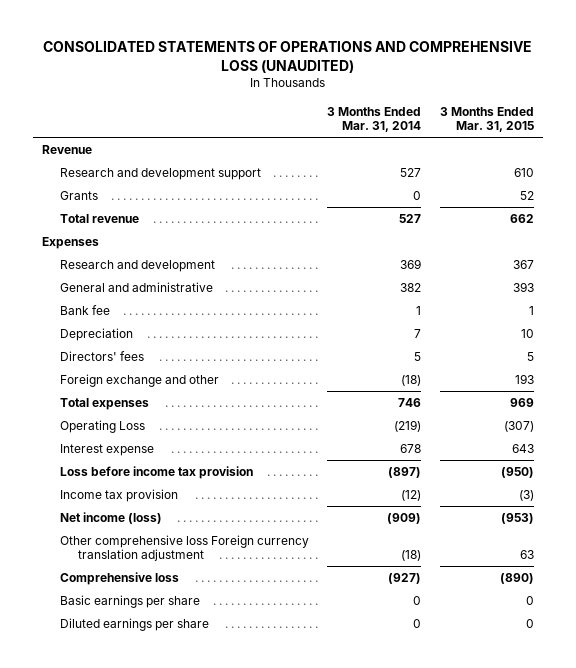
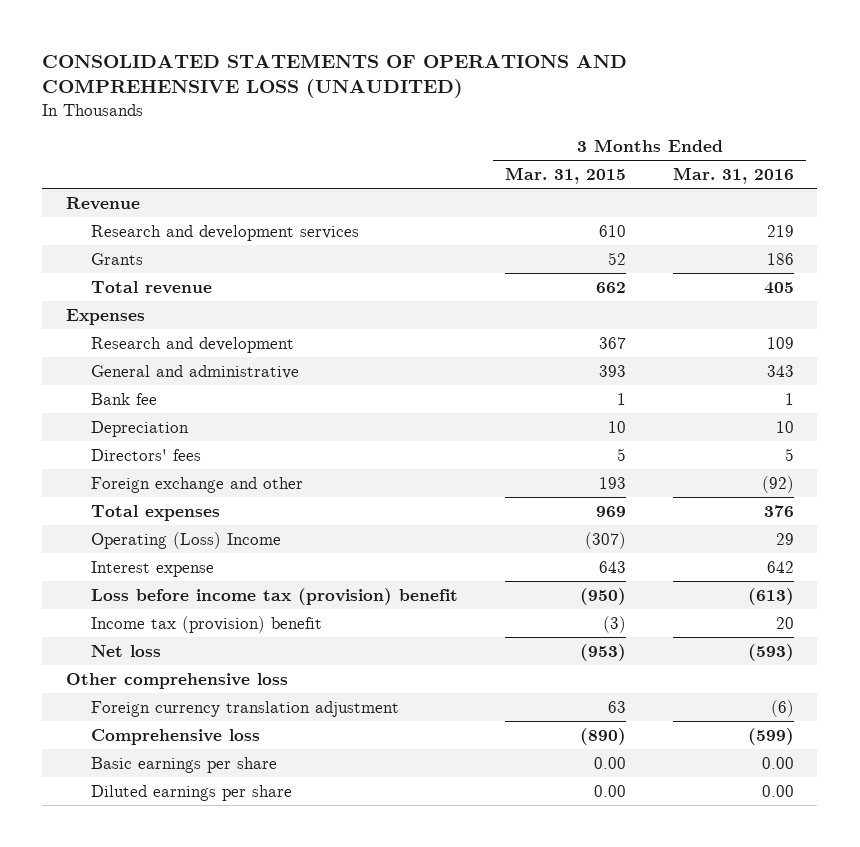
[327,106,422,133] 3 Months Ended Mar. 31, 2014 -> none
none -> [673,166,795,184] Mar. 31, 2016
[60,167,262,180] Research and development support -> [91,224,360,241] Research and development services
[60,419,146,433] Operating Loss -> [91,531,282,549] Operating (Loss) Income
[60,465,254,479] Loss before income tax provision -> [91,587,459,605] Loss before income tax (provision) benefit
[60,488,179,502] Income tax provision -> [91,615,323,633] Income tax (provision) benefit
[60,511,163,524] Net income (loss) -> [91,644,162,657] Net loss
none -> [65,672,288,689] Other comprehensive loss
[60,534,310,562] Other comprehensive loss Foreign currency translation adjustment -> [91,700,400,717] Foreign currency translation adjustment
[525,595,534,605] 0 -> [594,756,627,769] 0.00
[525,618,534,628] 0 -> [594,784,627,797] 0.00

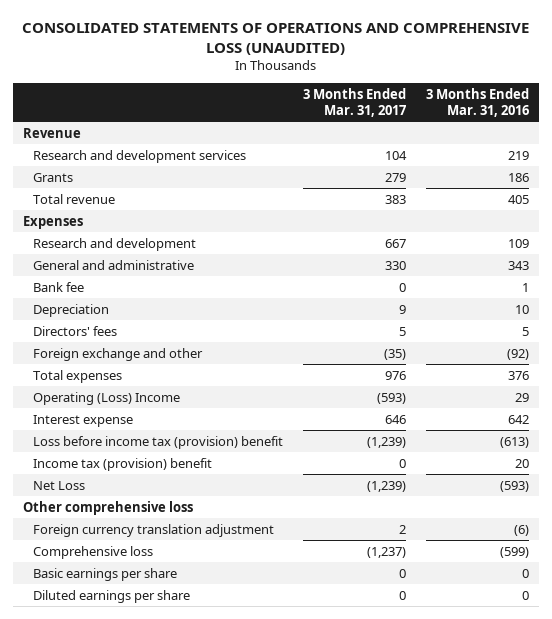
[505,166,627,184] Mar. 31, 2015 -> none
none -> [302,88,406,117] 3 Months Ended Mar. 31, 2017
[91,644,162,657] Net loss -> [32,480,85,490] Net Loss
[762,756,795,769] 0.00 -> [521,568,529,578] 0
[762,784,795,797] 0.00 -> [521,590,529,600] 0

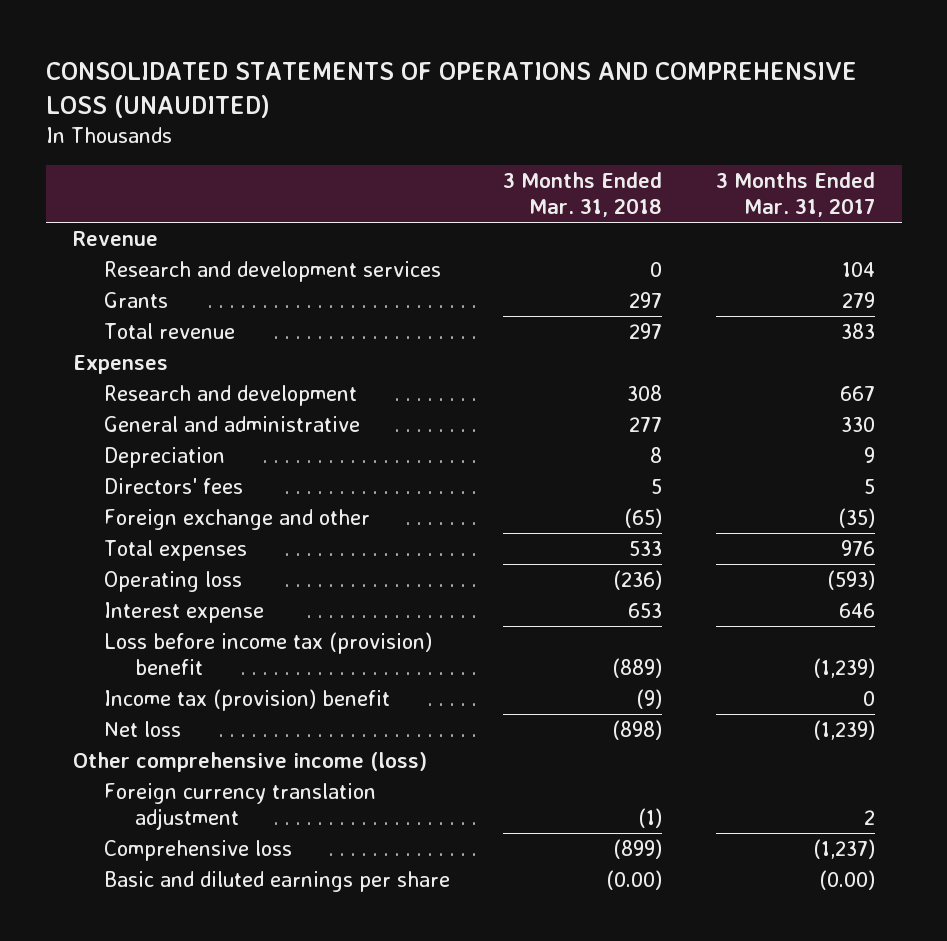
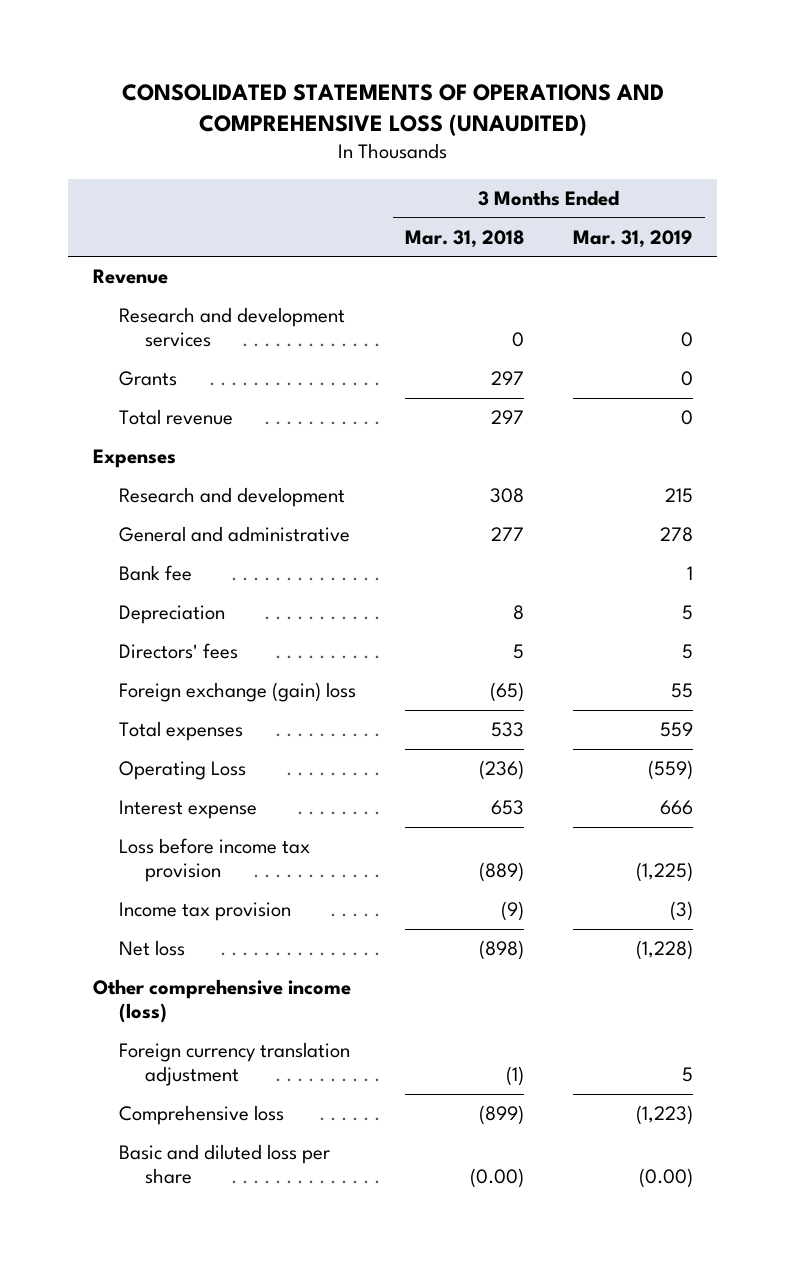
[715,172,875,217] 3 Months Ended Mar. 31, 2017 -> none
none -> [572,229,693,248] Mar. 31, 2019
none -> [118,565,192,582] Bank fee
[103,509,370,531] Foreign exchange and other -> [118,682,356,703] Foreign exchange (gain) loss
[103,571,242,593] Operating loss -> [118,761,246,781] Operating Loss
[103,632,432,675] Loss before income tax (provision) benefit -> [118,838,310,883] Loss before income tax provision
[103,689,390,712] Income tax (provision) benefit -> [118,902,291,922] Income tax provision
[103,871,450,893] Basic and diluted earnings per share -> [118,1144,330,1185] Basic and diluted loss per share

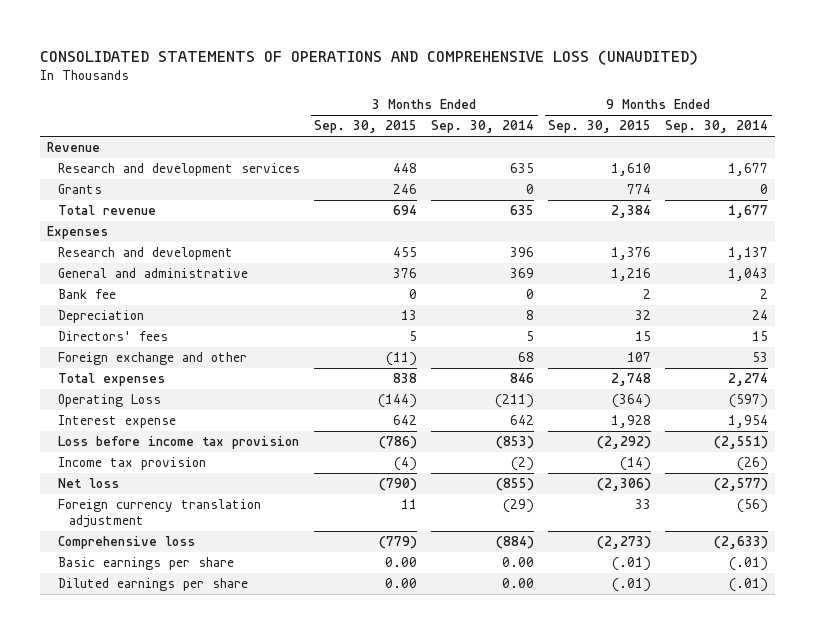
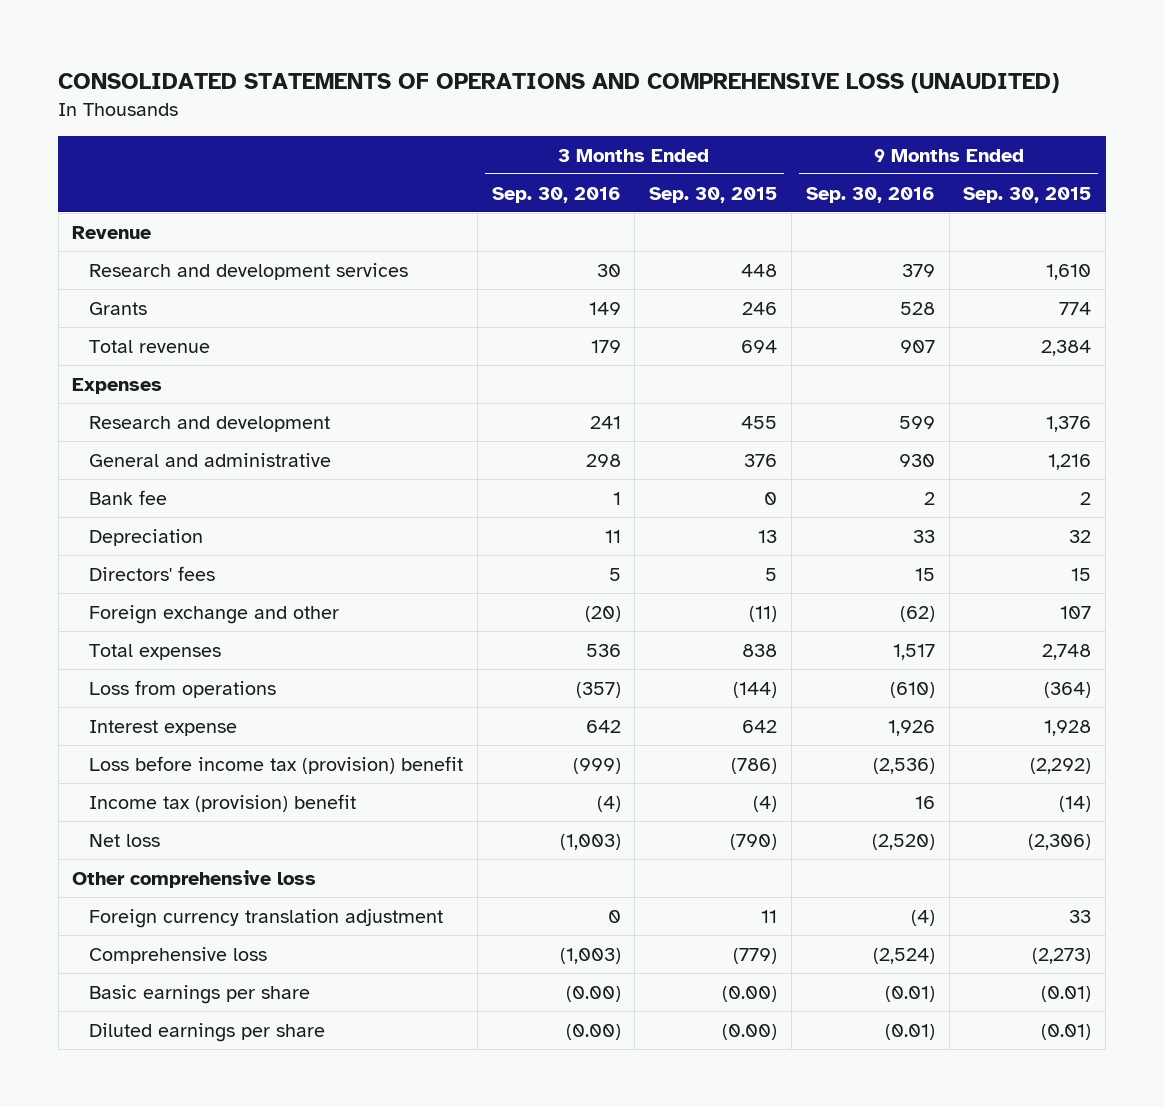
[431,120,535,134] Sep. 30, 2014 -> none
[665,120,769,134] Sep. 30, 2014 -> none
none -> [491,186,621,203] Sep. 30, 2016
none -> [805,186,935,203] Sep. 30, 2016
[58,394,162,408] Operating Loss -> [89,679,277,698] Loss from operations
[58,436,300,450] Loss before income tax provision -> [89,755,464,774] Loss before income tax (provision) benefit
[58,457,207,471] Income tax provision -> [89,793,357,812] Income tax (provision) benefit
none -> [72,869,317,888] Other comprehensive loss
[385,557,418,568] 0.00 -> [722,985,778,1002] (0.00)
[612,557,652,572] (.01) -> [1041,985,1092,1002] (0.01)
[385,578,418,589] 0.00 -> [722,1023,778,1040] (0.00)
[612,578,652,593] (.01) -> [1041,1023,1092,1040] (0.01)

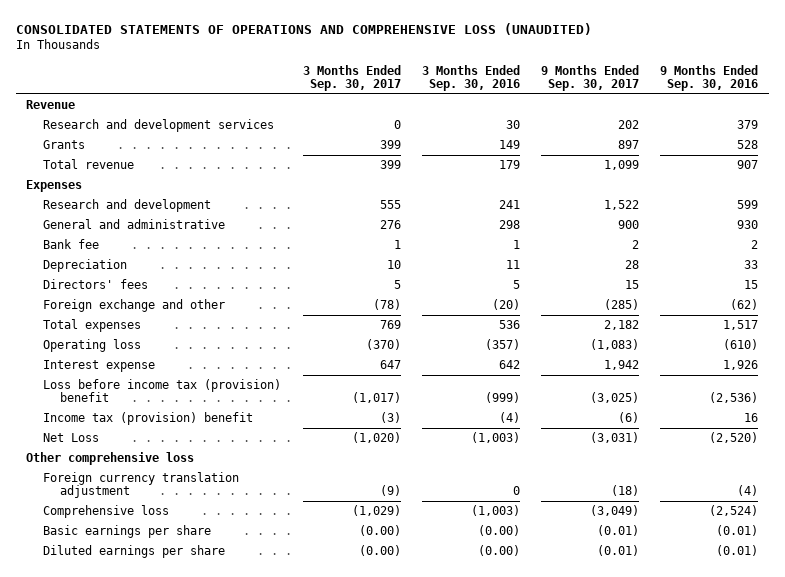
[649,186,778,203] Sep. 30, 2015 -> none
[963,186,1092,203] Sep. 30, 2015 -> none
none -> [302,64,401,91] 3 Months Ended Sep. 30, 2017
none -> [540,64,639,91] 9 Months Ended Sep. 30, 2017
[89,679,277,698] Loss from operations -> [43,339,142,353] Operating loss
[89,833,161,847] Net loss -> [43,433,100,443] Net Loss

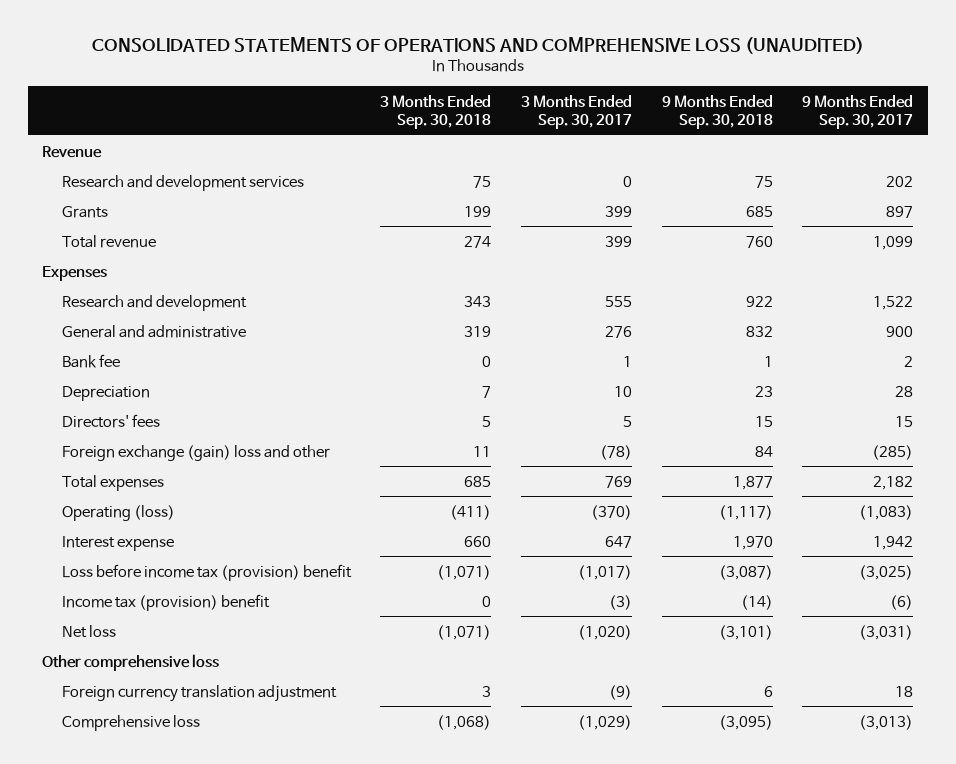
[421,64,520,91] 3 Months Ended Sep. 30, 2016 -> none
[660,64,759,91] 9 Months Ended Sep. 30, 2016 -> none
none -> [380,94,492,130] 3 Months Ended Sep. 30, 2018
none -> [661,94,773,130] 9 Months Ended Sep. 30, 2018
[43,299,226,313] Foreign exchange and other -> [61,444,330,461] Foreign exchange (gain) loss and other
[43,339,142,353] Operating loss -> [61,504,175,521] Operating (loss)
[43,433,100,443] Net Loss -> [61,624,116,638] Net loss
[43,525,212,539] Basic earnings per share -> none
[43,545,226,559] Diluted earnings per share -> none
[610,485,639,497] (18) -> [895,685,914,697] 18
[589,505,639,517] (3,049) -> [859,714,914,730] (3,013)

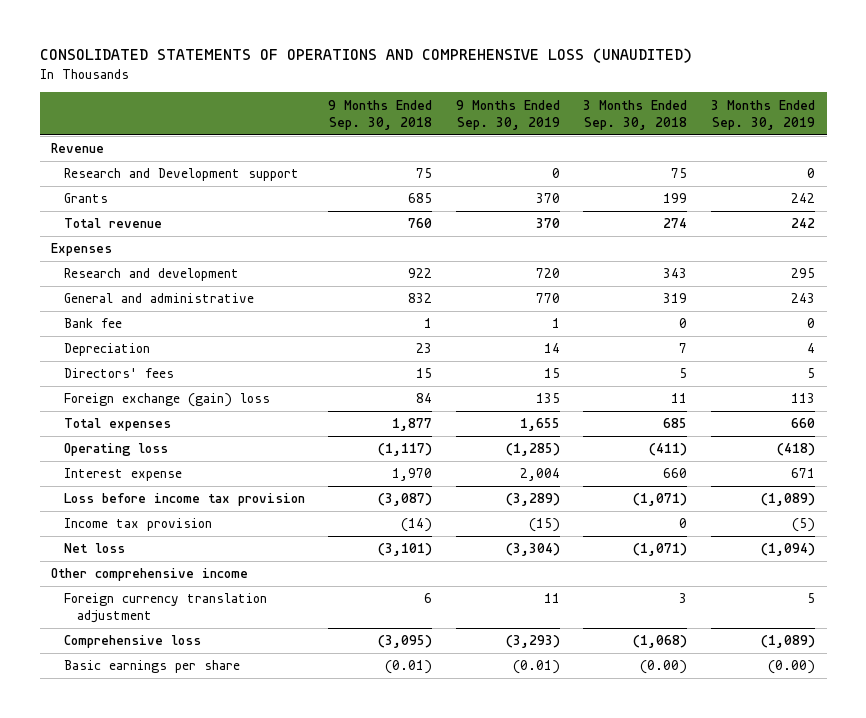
[520,94,632,130] 3 Months Ended Sep. 30, 2017 -> none
[802,94,914,130] 9 Months Ended Sep. 30, 2017 -> none
none -> [455,99,560,130] 9 Months Ended Sep. 30, 2019
none -> [710,99,815,130] 3 Months Ended Sep. 30, 2019
[61,174,304,191] Research and development services -> [64,168,300,182] Research and Development support
[61,444,330,461] Foreign exchange (gain) loss and other -> [64,393,271,408] Foreign exchange (gain) loss
[61,504,175,521] Operating (loss) -> [64,443,169,457] Operating loss
[61,563,352,581] Loss before income tax (provision) benefit -> [64,493,306,507] Loss before income tax provision
[61,593,270,611] Income tax (provision) benefit -> [64,518,213,532] Income tax provision
[42,653,220,671] Other comprehensive loss -> [51,568,249,582] Other comprehensive income
none -> [64,660,241,674] Basic earnings per share

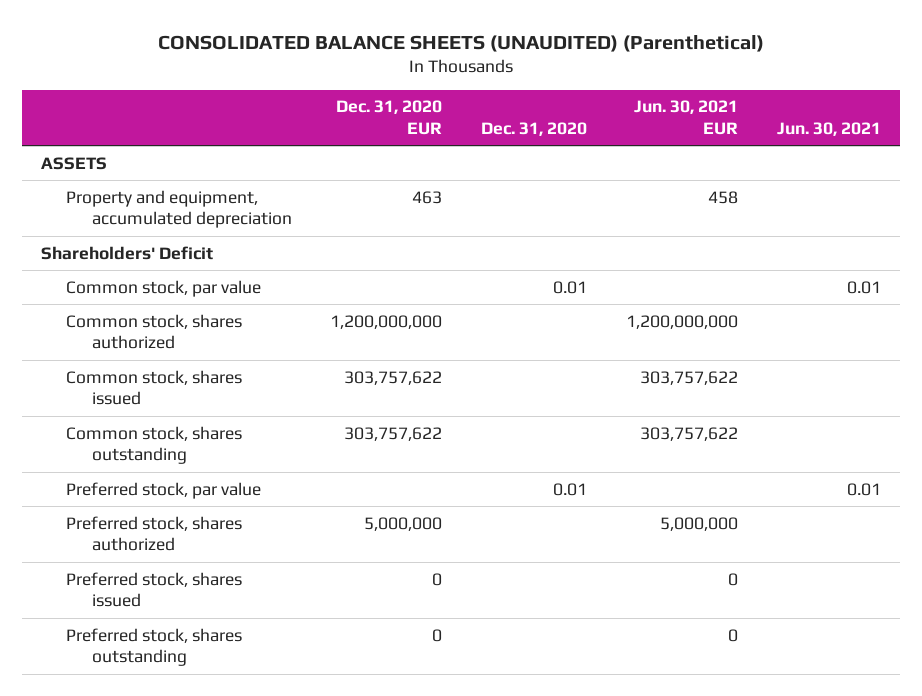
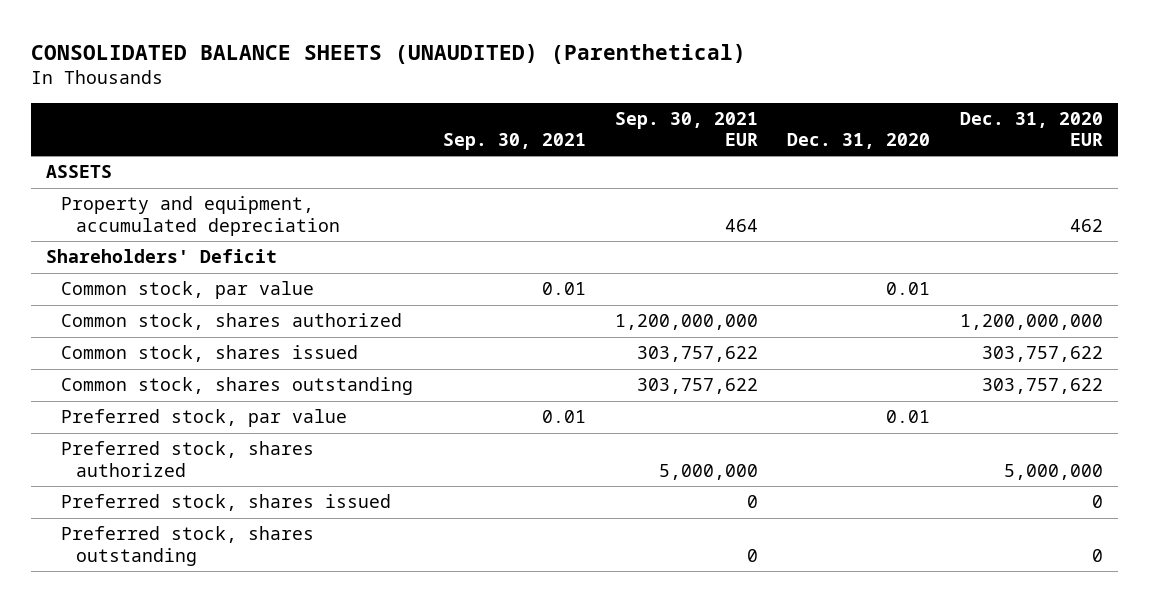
[634,100,739,136] Jun. 30, 2021 EUR -> none
[776,122,881,137] Jun. 30, 2021 -> none
none -> [442,133,586,151] Sep. 30, 2021
none -> [615,111,759,147] Sep. 30, 2021 EUR
[412,190,443,204] 463 -> [1069,218,1103,232] 462

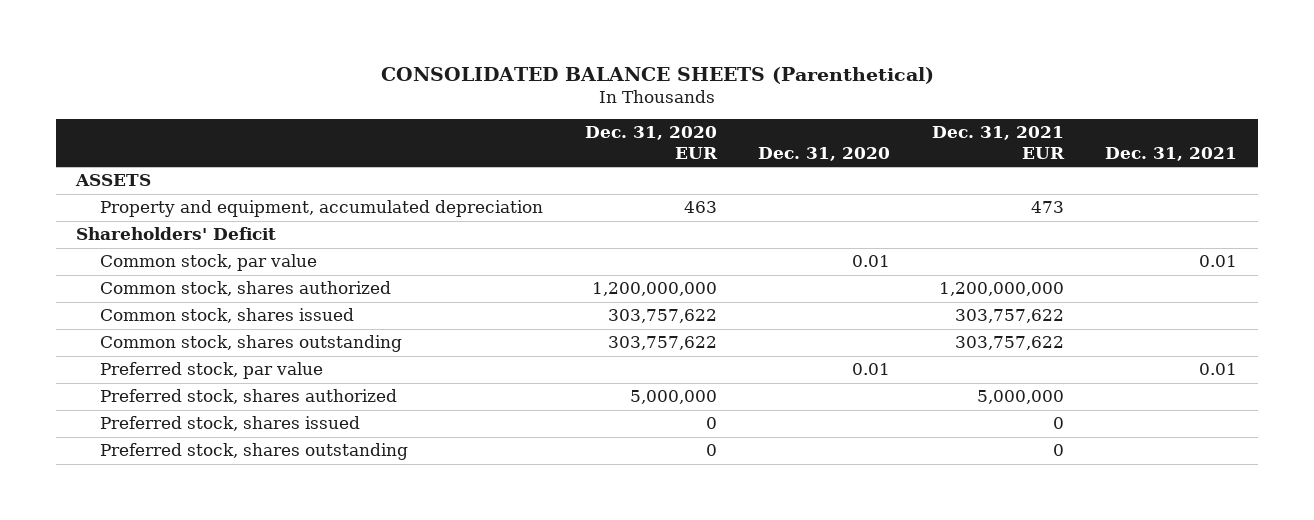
[31,43,747,64] CONSOLIDATED BALANCE SHEETS (UNAUDITED) (Parenthetical) -> [380,66,934,84] CONSOLIDATED BALANCE SHEETS (Parenthetical)
[442,133,586,151] Sep. 30, 2021 -> none
[615,111,759,147] Sep. 30, 2021 EUR -> none
none -> [931,126,1065,160] Dec. 31, 2021 EUR
none -> [1105,147,1238,162] Dec. 31, 2021
[1069,218,1103,232] 462 -> [683,201,717,214] 463

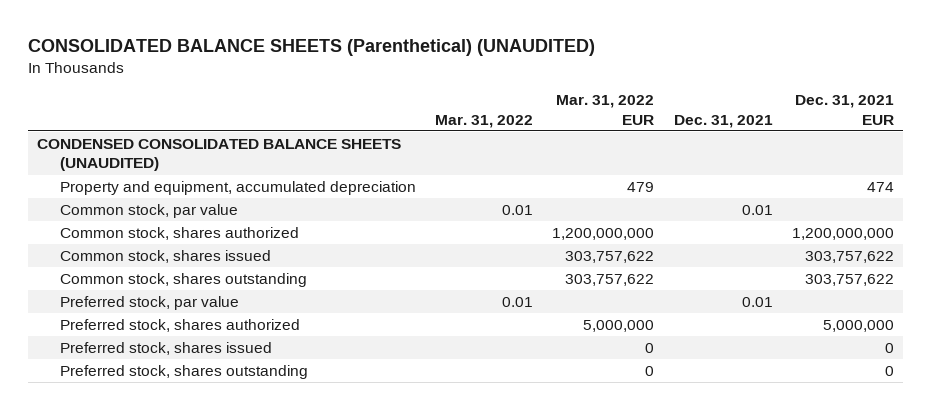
[380,66,934,84] CONSOLIDATED BALANCE SHEETS (Parenthetical) -> [27,38,595,56] CONSOLIDATED BALANCE SHEETS (Parenthetical) (UNAUDITED)
[584,126,718,160] Dec. 31, 2020 EUR -> none
[758,147,891,162] Dec. 31, 2020 -> none
none -> [435,114,534,128] Mar. 31, 2022
none -> [556,95,655,125] Mar. 31, 2022 EUR
[75,174,152,187] ASSETS -> none
[76,227,277,241] Shareholders' Deficit -> none
none -> [37,138,402,172] CONDENSED CONSOLIDATED BALANCE SHEETS (UNAUDITED)
[1030,201,1064,214] 473 -> [866,181,894,192] 474

